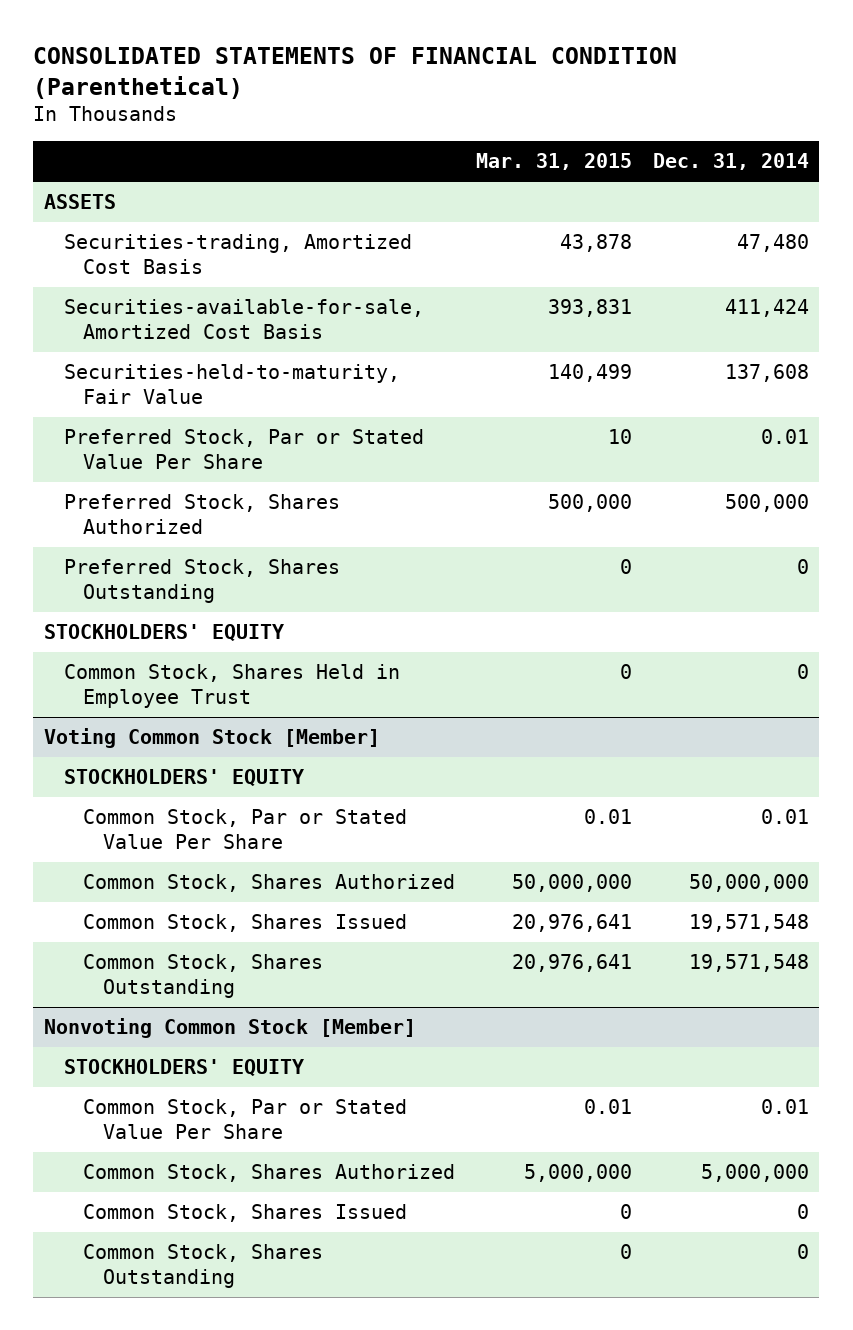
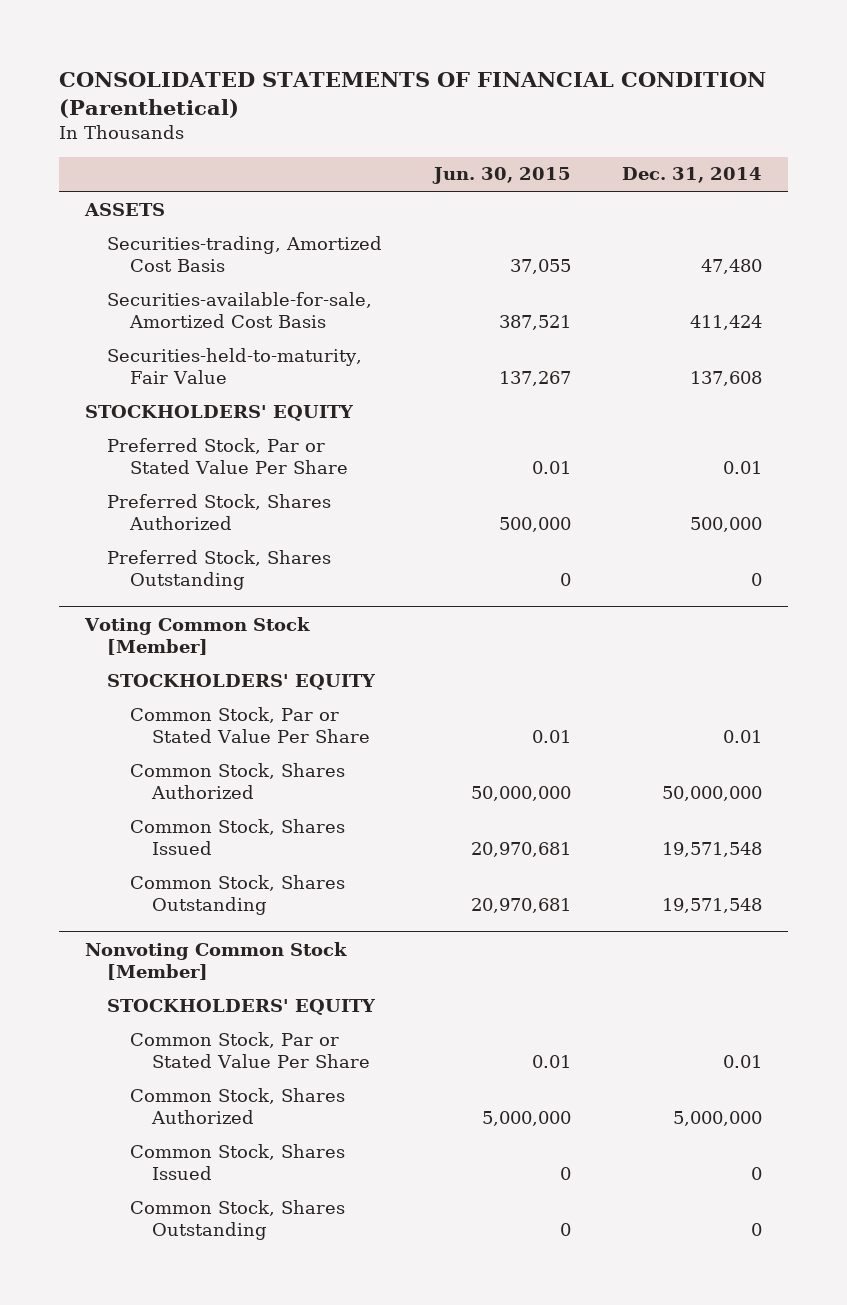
[476,153,633,171] Mar. 31, 2015 -> none
none -> [431,167,571,185] Jun. 30, 2015
[43,624,284,642] STOCKHOLDERS' EQUITY -> [84,404,354,421] STOCKHOLDERS' EQUITY
[63,664,400,709] Common Stock, Shares Held in Employee Trust -> none

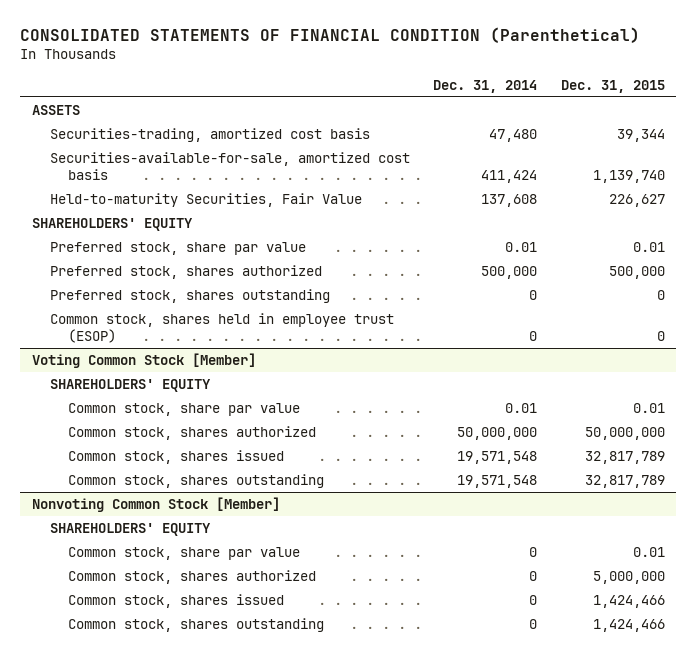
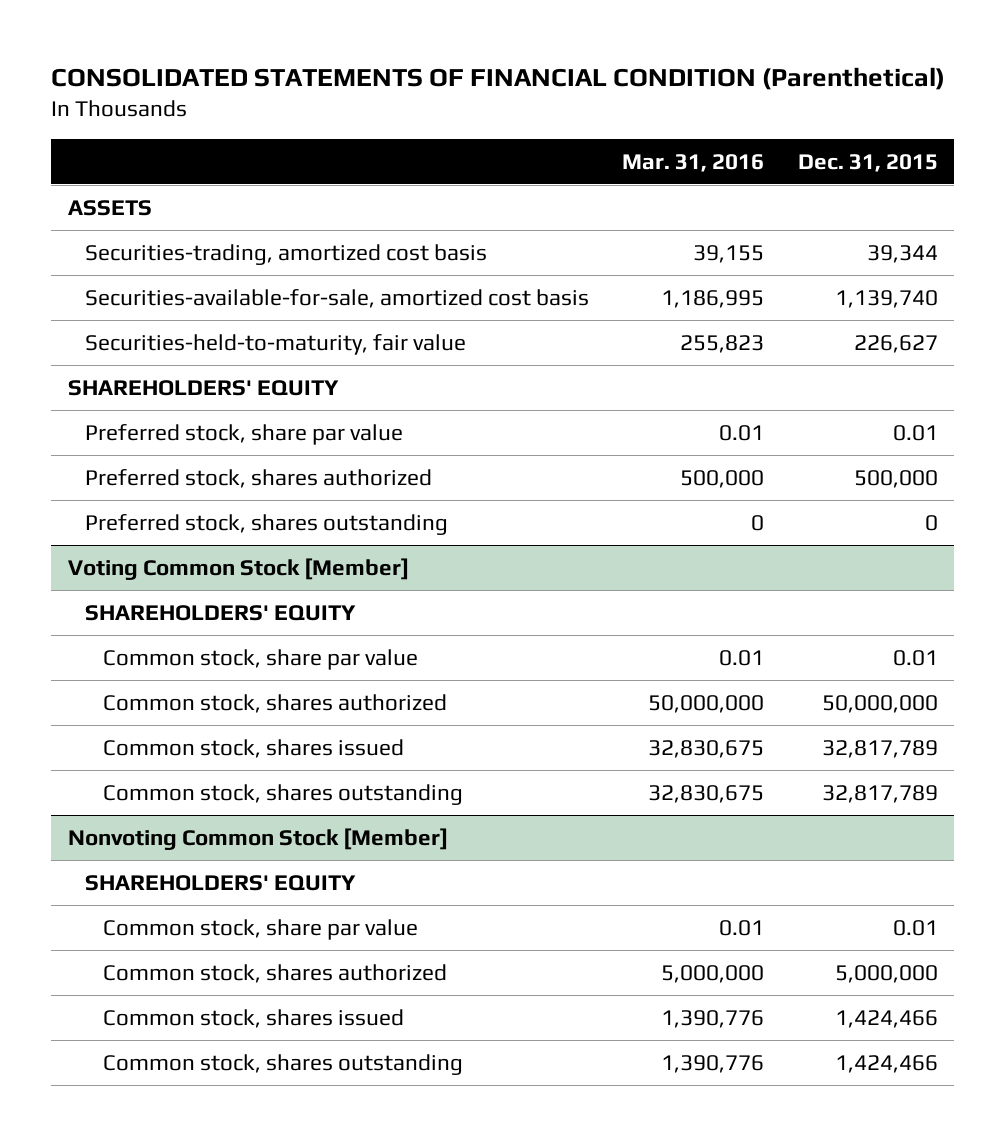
[433,79,538,93] Dec. 31, 2014 -> none
none -> [622,153,765,172] Mar. 31, 2016
[49,192,362,207] Held-to-maturity Securities, Fair Value -> [85,333,467,355] Securities-held-to-maturity, fair value
[49,312,394,344] Common stock, shares held in employee trust (ESOP) -> none

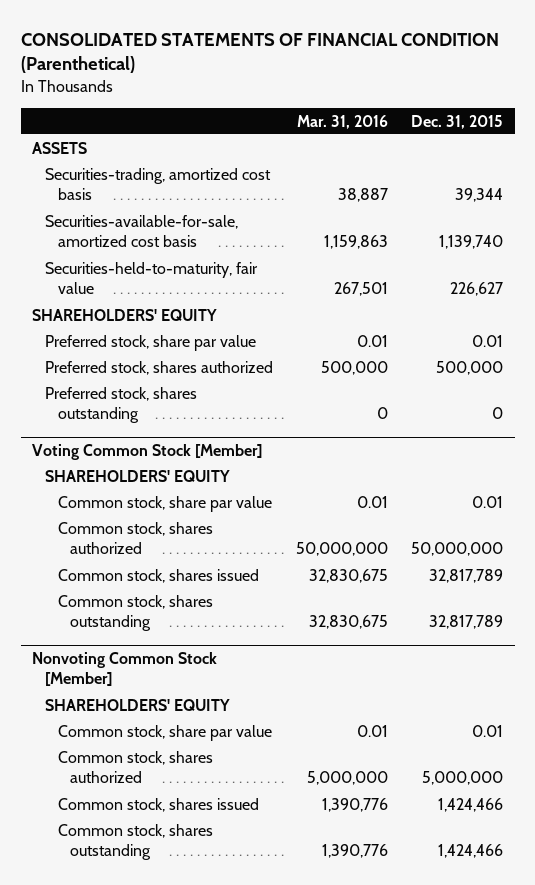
[693,244,765,263] 39,155 -> [338,188,389,203] 38,887
[661,289,765,308] 1,186,995 -> [324,235,389,250] 1,159,863
[680,334,765,353] 255,823 -> [334,282,389,297] 267,501

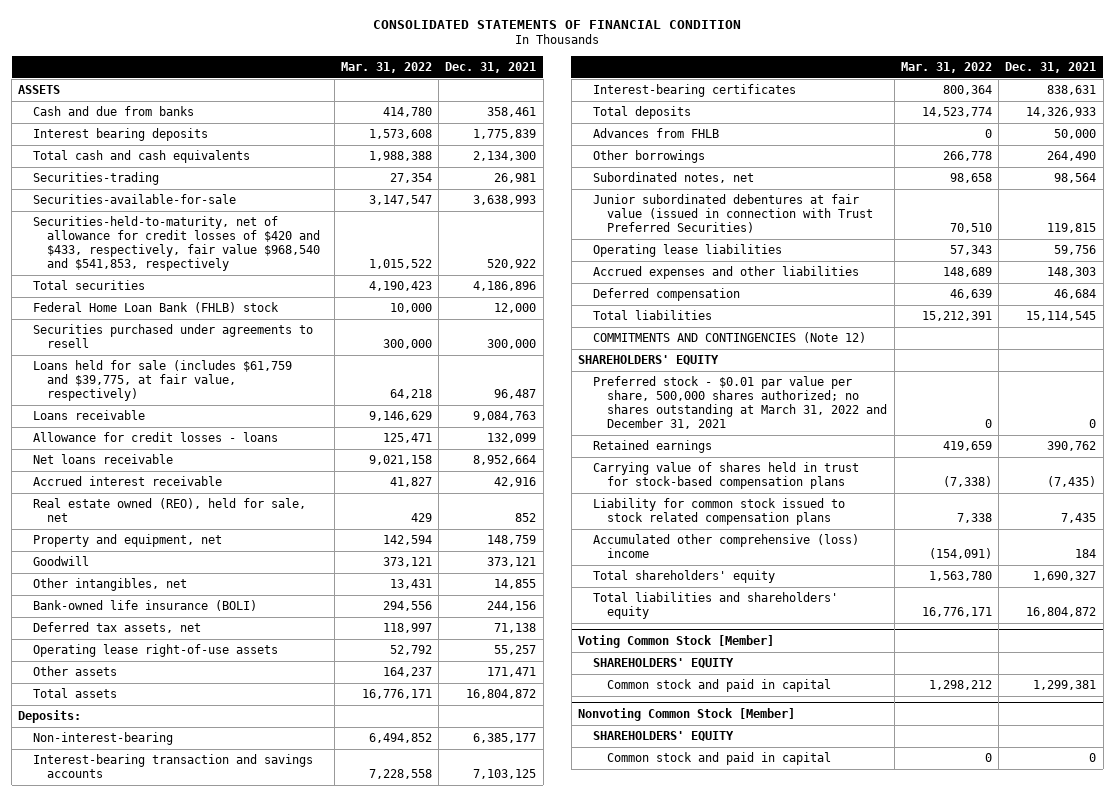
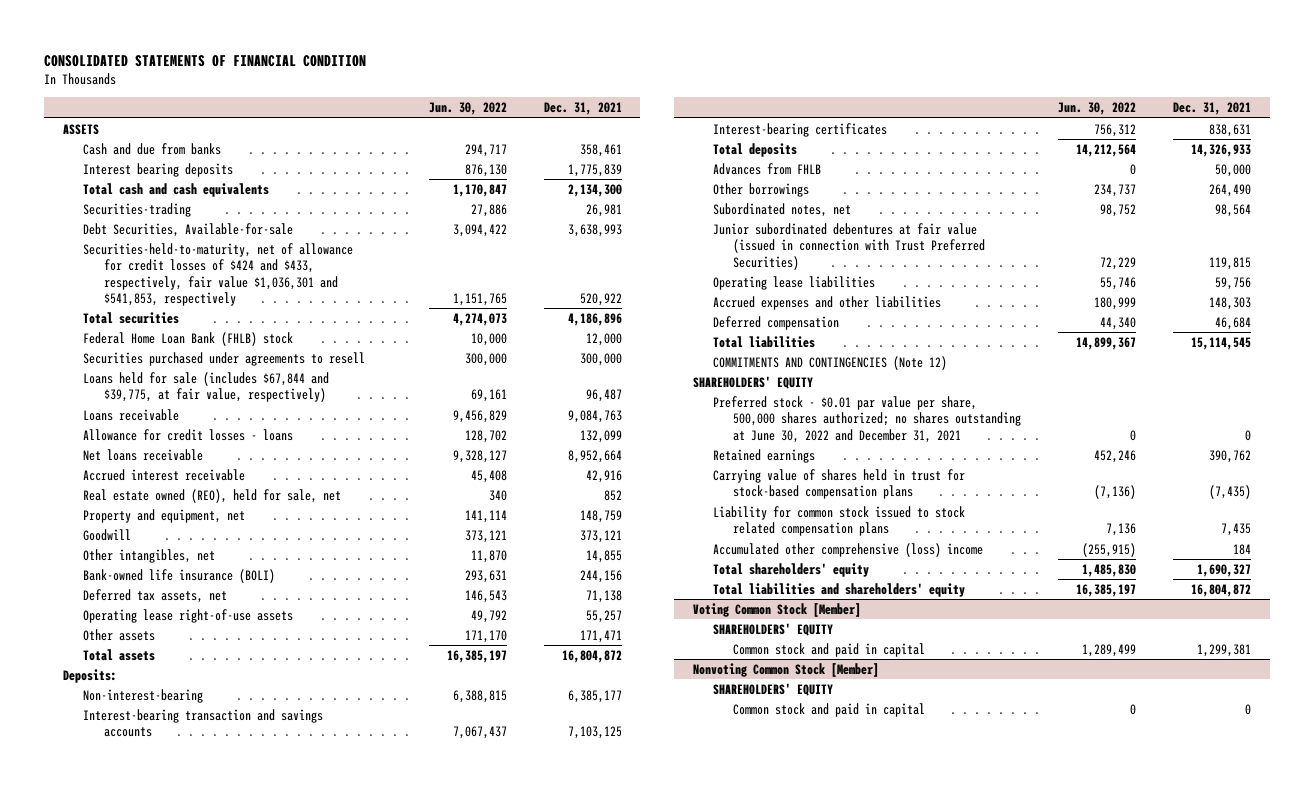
[340,61,432,73] Mar. 31, 2022 -> none
none -> [428,102,507,116] Jun. 30, 2022
[32,194,236,205] Securities-available-for-sale -> [83,222,294,237] Debt Securities, Available-for-sale
[32,216,321,271] Securities-held-to-maturity, net of allowance for credit losses of $420 and $433, respectively, fair value $968,540 and $541,853, respectively -> [83,242,354,307] Securities-held-to-maturity, net of allowance for credit losses of $424 and $433, respectively, fair value $1,036,301 and $541,853, respectively
[32,360,292,401] Loans held for sale (includes $61,759 and $39,775, at fair value, respectively) -> [83,371,330,403] Loans held for sale (includes $67,844 and $39,775, at fair value, respectively)
[592,376,888,429] Preferred stock - $0.01 par value per share, 500,000 shares authorized; no shares outstanding at March 31, 2022 and December 31, 2021 -> [712,395,1022,443] Preferred stock - $0.01 par value per share, 500,000 shares authorized; no shares outstanding at June 30, 2022 and December 31, 2021

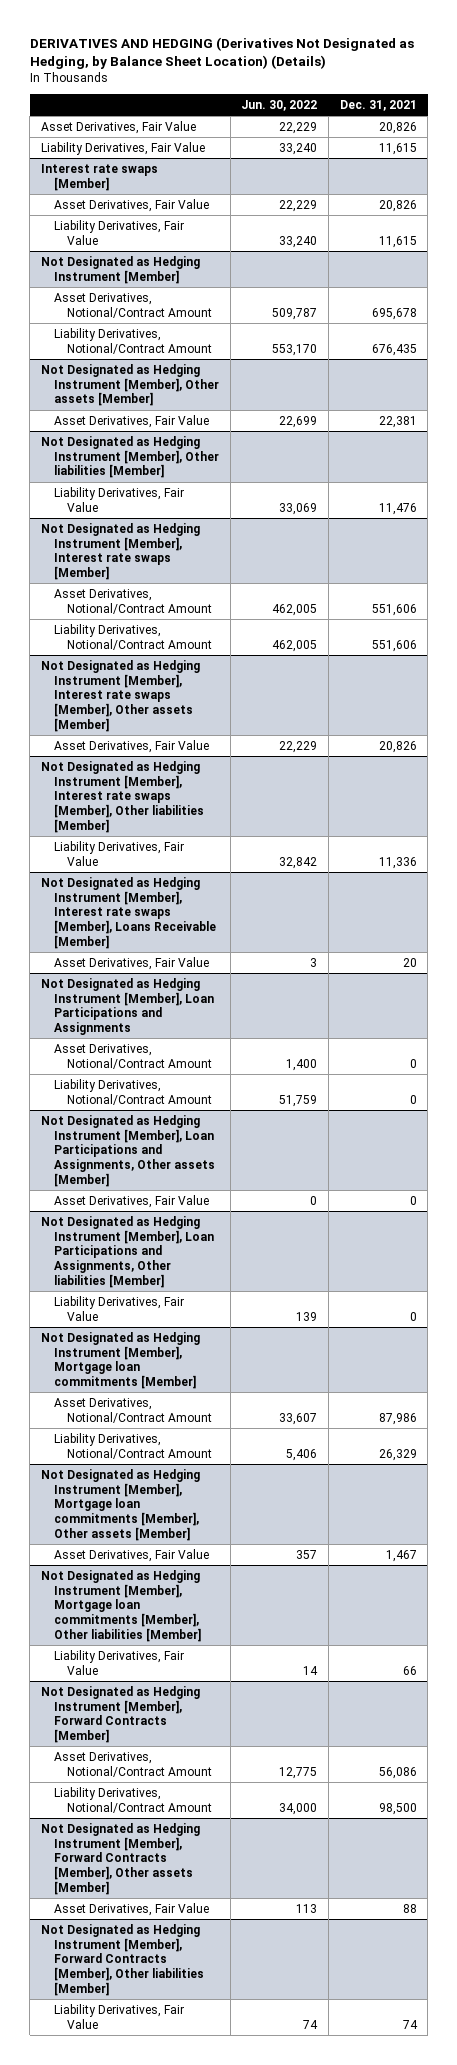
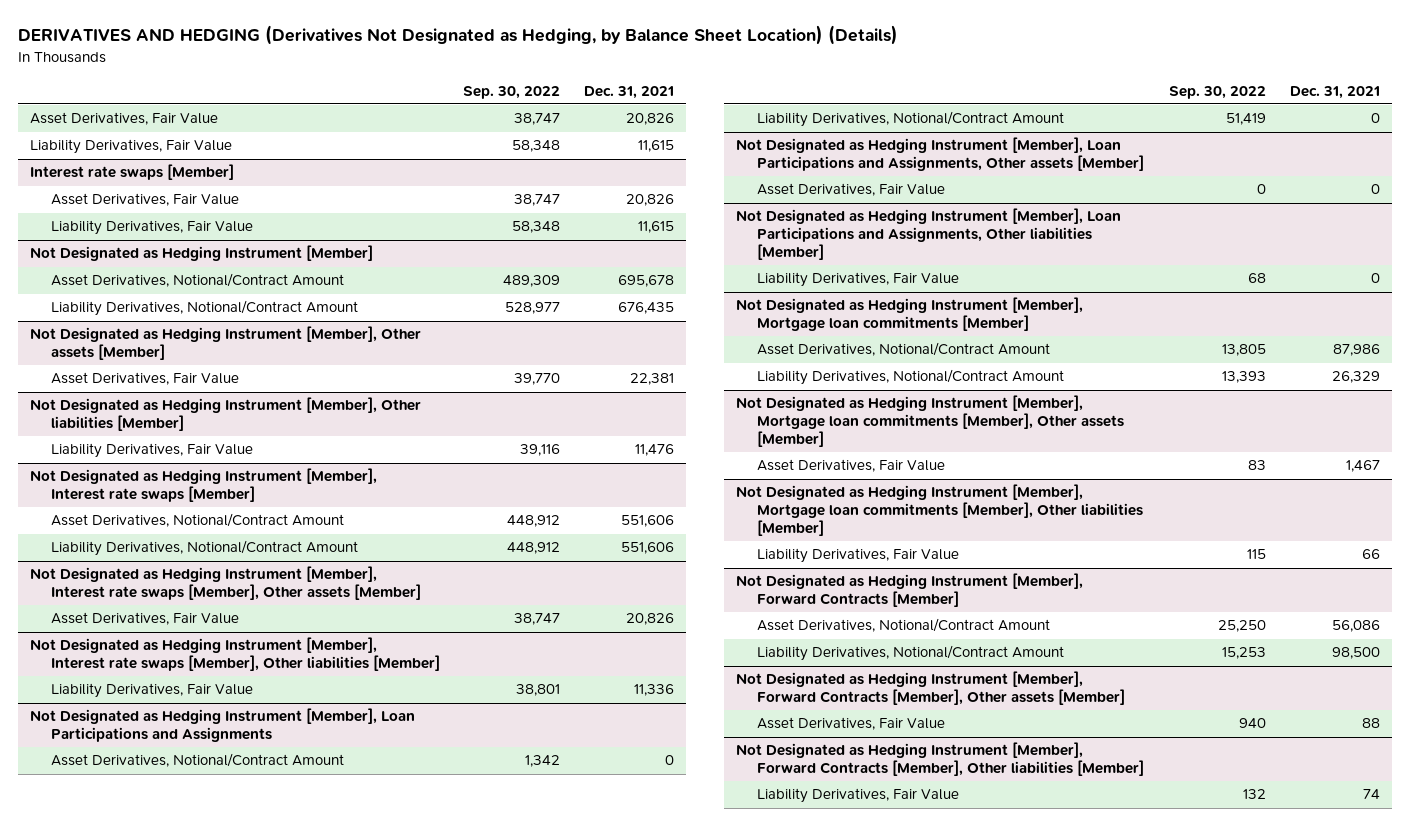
[241,99,318,111] Jun. 30, 2022 -> none
none -> [463,85,561,99] Sep. 30, 2022
[40,876,216,949] Not Designated as Hedging Instrument [Member], Interest rate swaps [Member], Loans Receivable [Member] -> none
[53,956,209,970] Asset Derivatives, Fair Value -> none

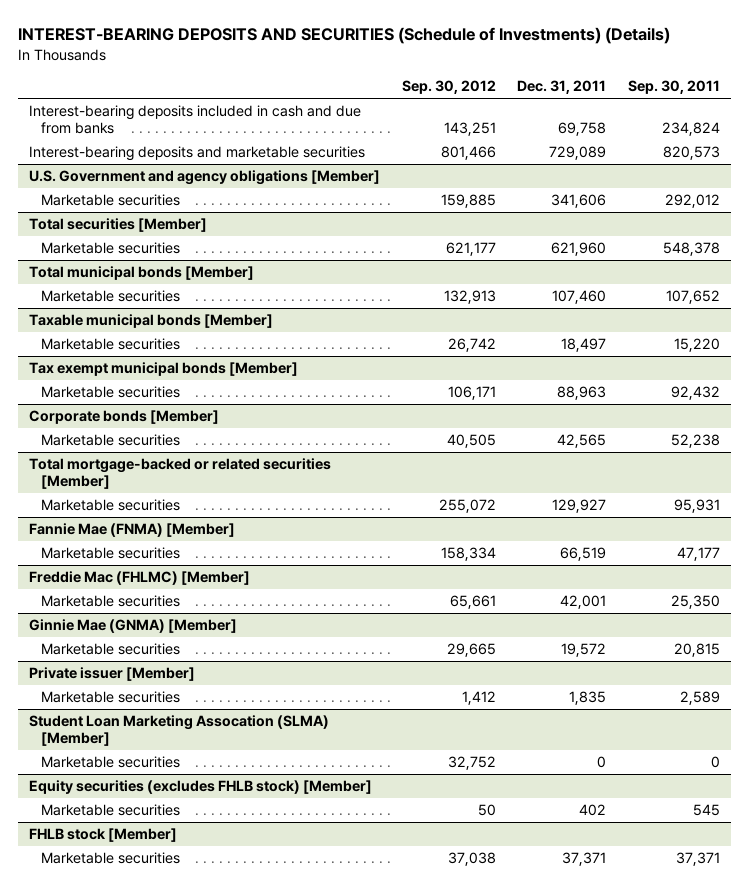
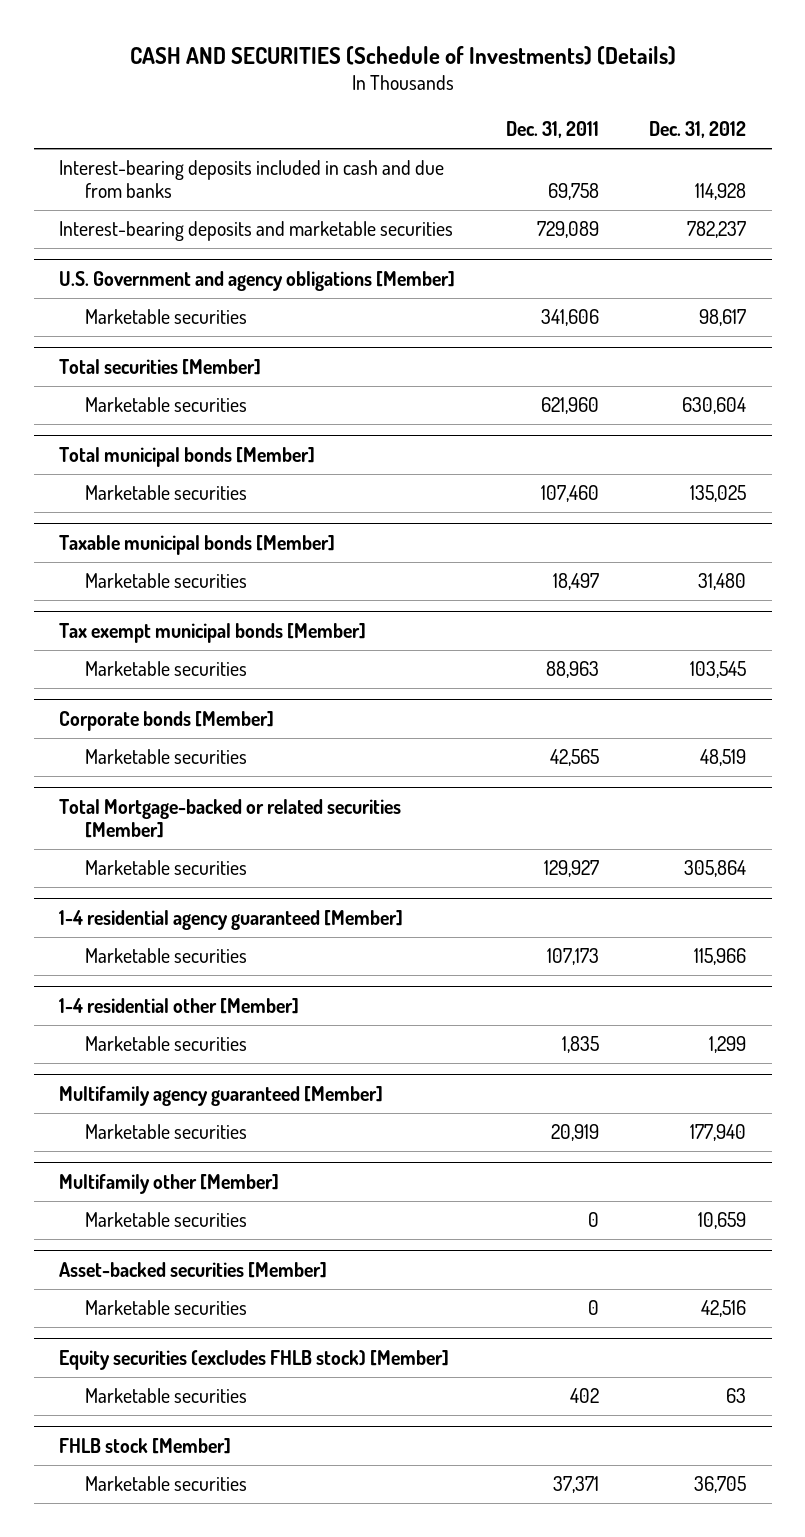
[17,27,670,45] INTEREST-BEARING DEPOSITS AND SECURITIES (Schedule of Investments) (Details) -> [129,46,676,66] CASH AND SECURITIES (Schedule of Investments) (Details)
[401,80,496,95] Sep. 30, 2012 -> none
[627,80,720,95] Sep. 30, 2011 -> none
none -> [649,121,747,139] Dec. 31, 2012
[28,457,331,490] Total mortgage-backed or related securities [Member] -> [59,798,402,838] Total Mortgage-backed or related securities [Member]
[28,522,235,537] Fannie Mae (FNMA) [Member] -> none
[28,570,250,585] Freddie Mac (FHLMC) [Member] -> none
[40,594,180,607] Marketable securities -> none
[28,618,237,633] Ginnie Mae (GNMA) [Member] -> none
[40,642,180,655] Marketable securities -> none
[28,666,195,681] Private issuer [Member] -> none
none -> [59,909,404,930] 1-4 residential agency guaranteed [Member]
[560,546,607,561] 66,519 -> [546,948,599,966] 107,173
none -> [59,997,300,1014] 1-4 residential other [Member]
[28,714,329,747] Student Loan Marketing Assocation (SLMA) [Member] -> none
none -> [59,1085,384,1106] Multifamily agency guaranteed [Member]
none -> [85,1124,248,1140] Marketable securities
none -> [59,1173,280,1194] Multifamily other [Member]
none -> [59,1261,328,1278] Asset-backed securities [Member]
none -> [85,1300,248,1316] Marketable securities

